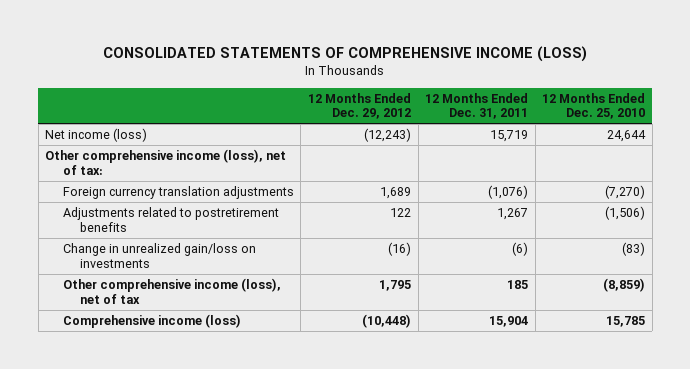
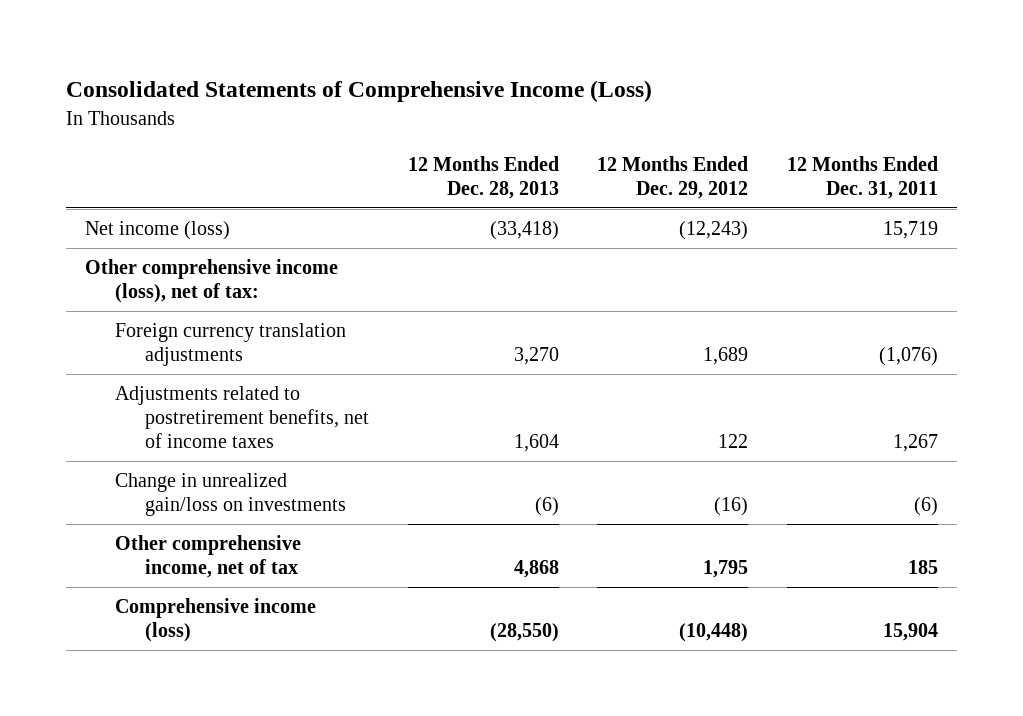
[103,45,588,62] CONSOLIDATED STATEMENTS OF COMPREHENSIVE INCOME (LOSS) -> [66,80,653,103] Consolidated Statements of Comprehensive Income (Loss)
[542,92,646,120] 12 Months Ended Dec. 25, 2010 -> none
none -> [407,155,559,200] 12 Months Ended Dec. 28, 2013
[62,206,279,232] Adjustments related to postretirement benefits -> [115,385,370,449] Adjustments related to postretirement benefits, net of income taxes
[62,277,281,304] Other comprehensive income (loss), net of tax -> [115,534,302,579] Other comprehensive income, net of tax

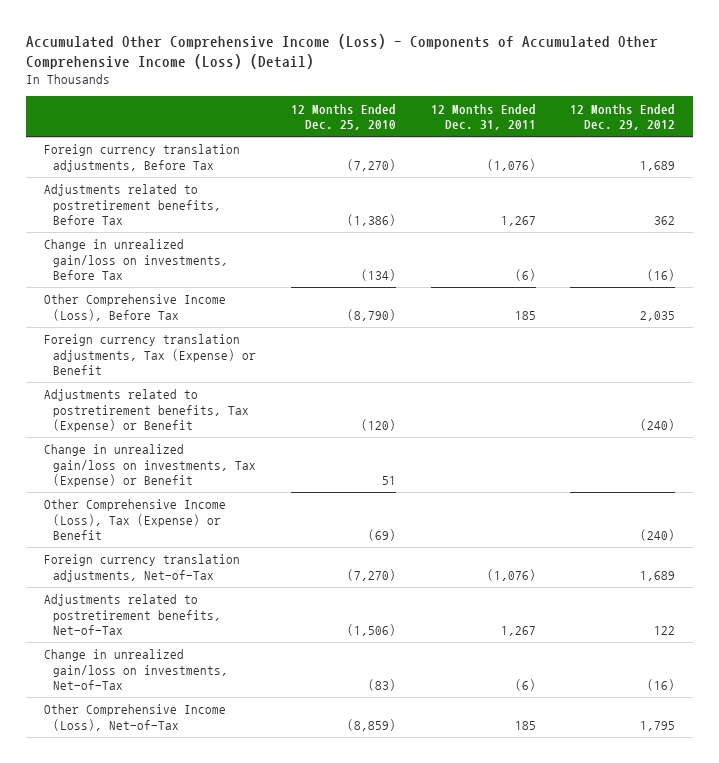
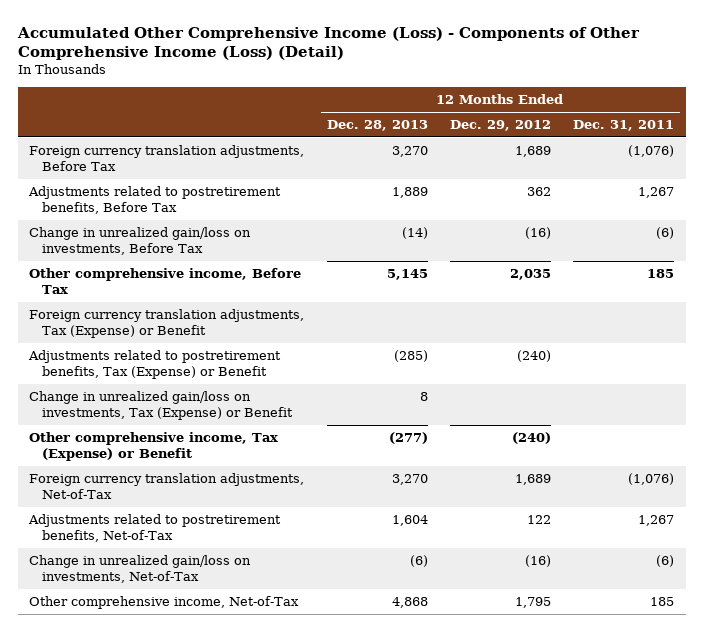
[26,34,659,70] Accumulated Other Comprehensive Income (Loss) - Components of Accumulated Other Comprehensive Income (Loss) (Detail) -> [16,26,640,61] Accumulated Other Comprehensive Income (Loss) - Components of Other Comprehensive Income (Loss) (Detail)
[290,103,396,130] 12 Months Ended Dec. 25, 2010 -> none
none -> [326,120,428,132] Dec. 28, 2013
[43,294,226,321] Other Comprehensive Income (Loss), Before Tax -> [29,268,302,294] Other comprehensive income, Before Tax
[43,499,226,541] Other Comprehensive Income (Loss), Tax (Expense) or Benefit -> [29,432,279,461] Other comprehensive income, Tax (Expense) or Benefit
[43,704,226,731] Other Comprehensive Income (Loss), Net-of-Tax -> [29,596,300,610] Other comprehensive income, Net-of-Tax

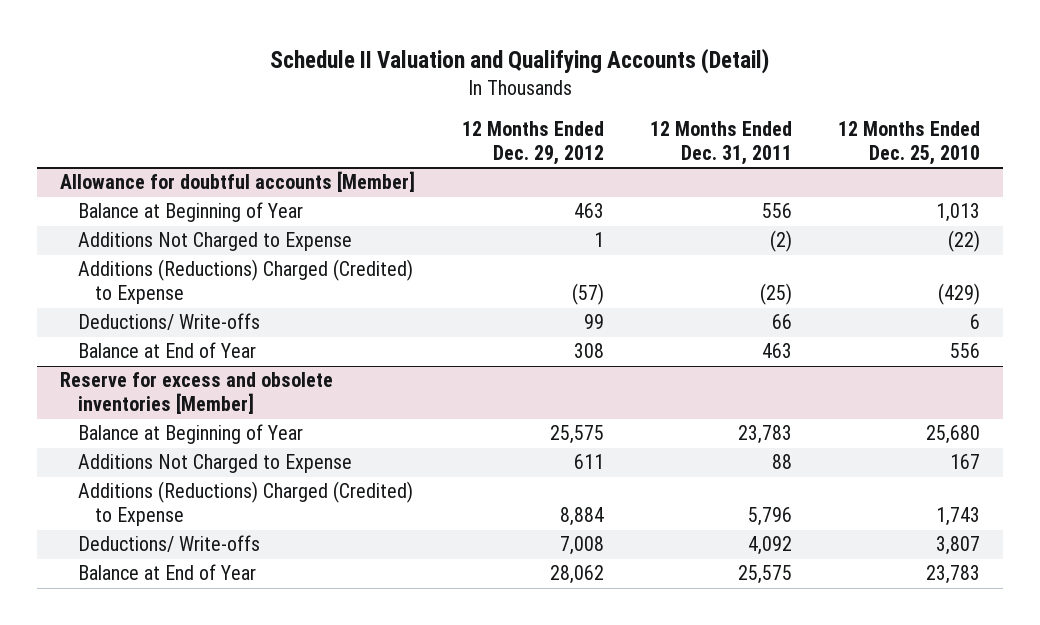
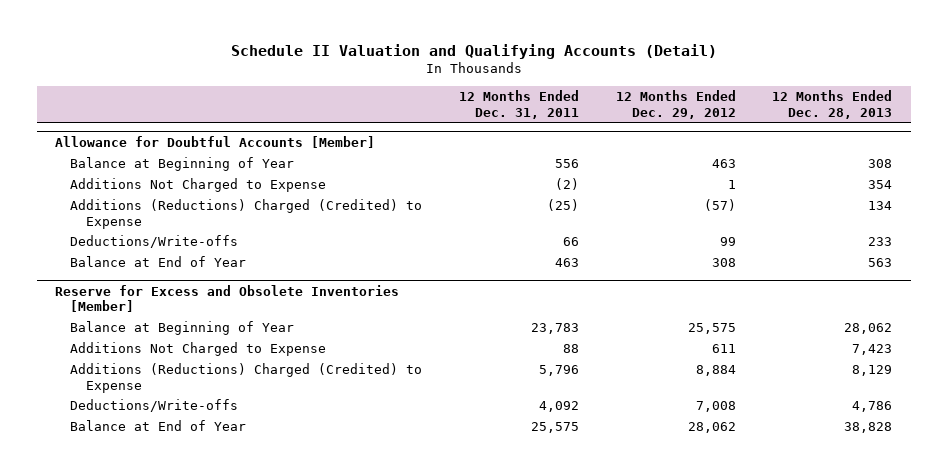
[838,120,981,165] 12 Months Ended Dec. 25, 2010 -> none
none -> [772,90,893,119] 12 Months Ended Dec. 28, 2013
[60,171,416,193] Allowance for doubtful accounts [Member] -> [54,135,375,148] Allowance for Doubtful Accounts [Member]
[77,313,260,331] Deductions/ Write-offs -> [70,235,239,249] Deductions/Write-offs
[60,372,334,415] Reserve for excess and obsolete inventories [Member] -> [54,284,399,313] Reserve for Excess and Obsolete Inventories [Member]
[77,535,260,553] Deductions/ Write-offs -> [70,399,239,413] Deductions/Write-offs

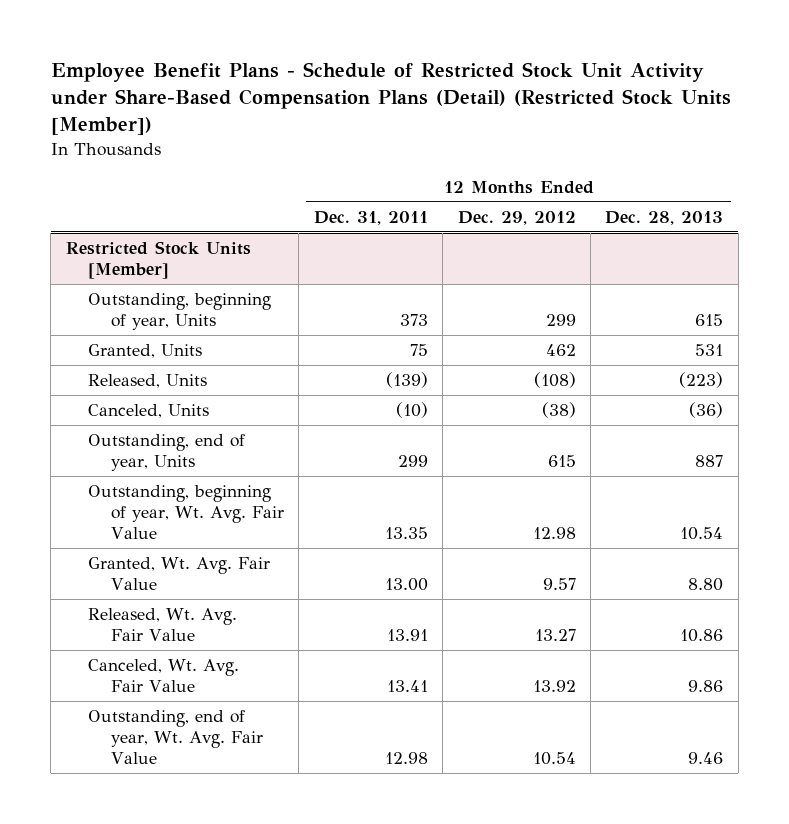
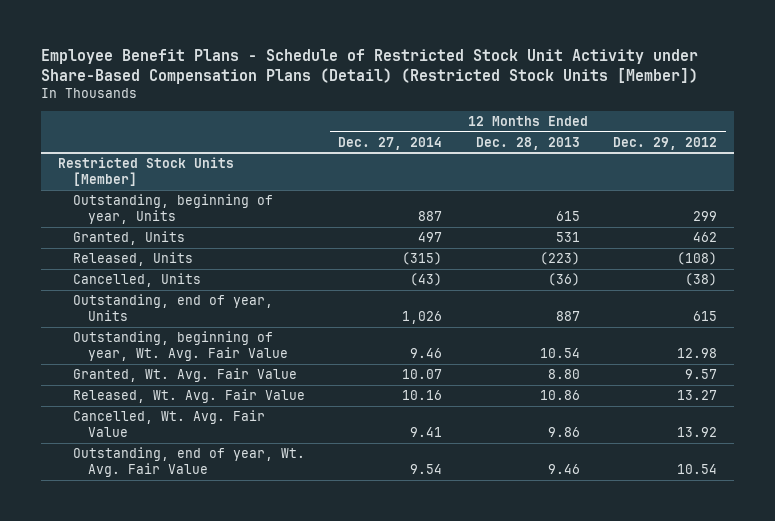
[313,210,428,225] Dec. 31, 2011 -> none
none -> [338,136,443,150] Dec. 27, 2014
[88,403,210,418] Canceled, Units -> [72,273,201,288] Cancelled, Units
[88,658,240,692] Canceled, Wt. Avg. Fair Value -> [72,410,265,437] Cancelled, Wt. Avg. Fair Value

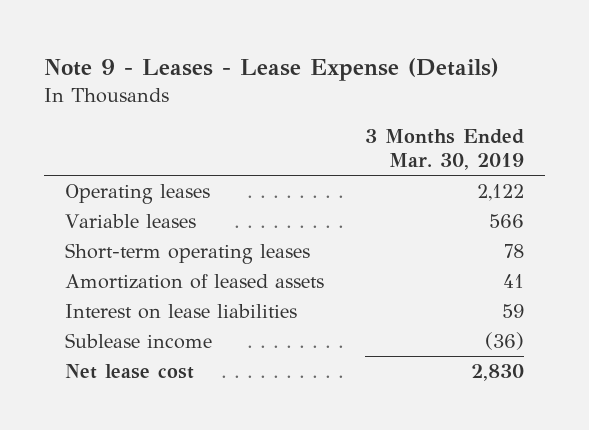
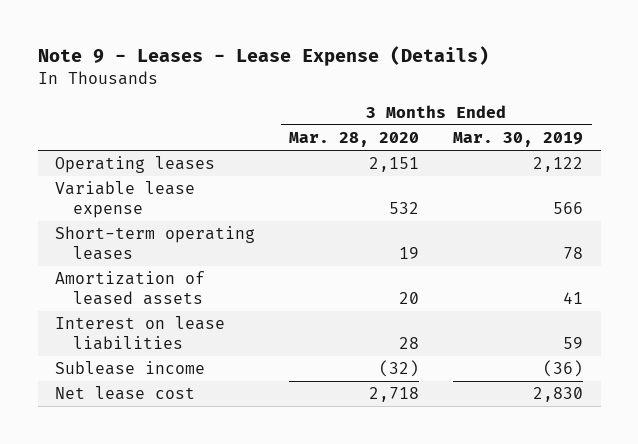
none -> [289,132,420,148] Mar. 28, 2020
[64,213,196,228] Variable leases -> [54,181,195,219] Variable lease expense

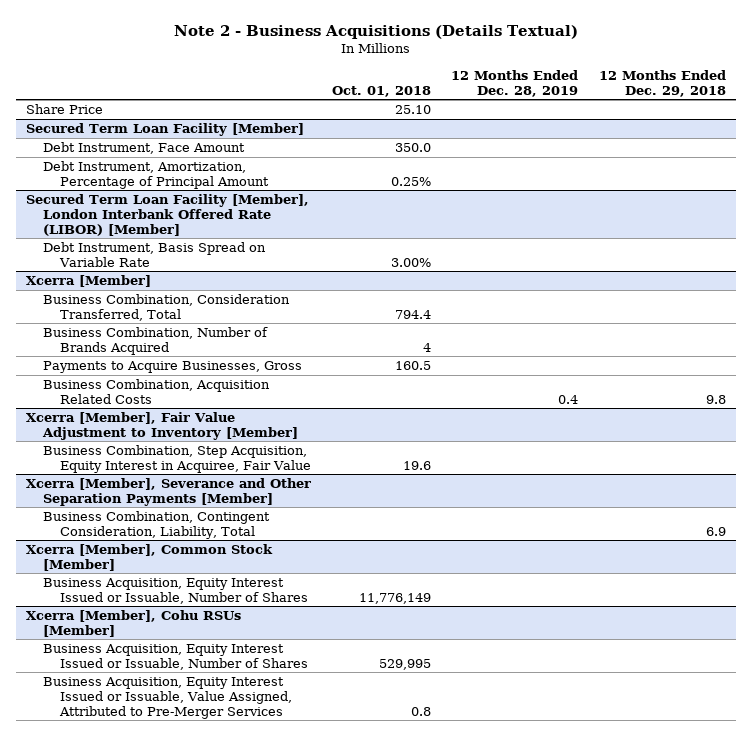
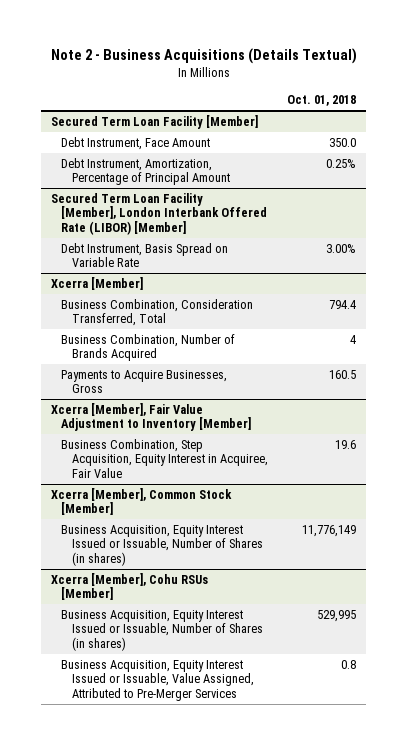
[451,69,579,97] 12 Months Ended Dec. 28, 2019 -> none
[599,69,727,97] 12 Months Ended Dec. 29, 2018 -> none
[25,104,103,115] Share Price -> none
[42,379,270,404] Business Combination, Acquisition Related Costs -> none
[25,478,311,506] Xcerra [Member], Severance and Other Separation Payments [Member] -> none
[42,511,270,539] Business Combination, Contingent Consideration, Liability, Total -> none
[42,578,308,604] Business Acquisition, Equity Interest Issued or Issuable, Number of Shares -> [61,524,264,566] Business Acquisition, Equity Interest Issued or Issuable, Number of Shares (in shares)
[42,644,308,670] Business Acquisition, Equity Interest Issued or Issuable, Number of Shares -> [61,609,264,651] Business Acquisition, Equity Interest Issued or Issuable, Number of Shares (in shares)

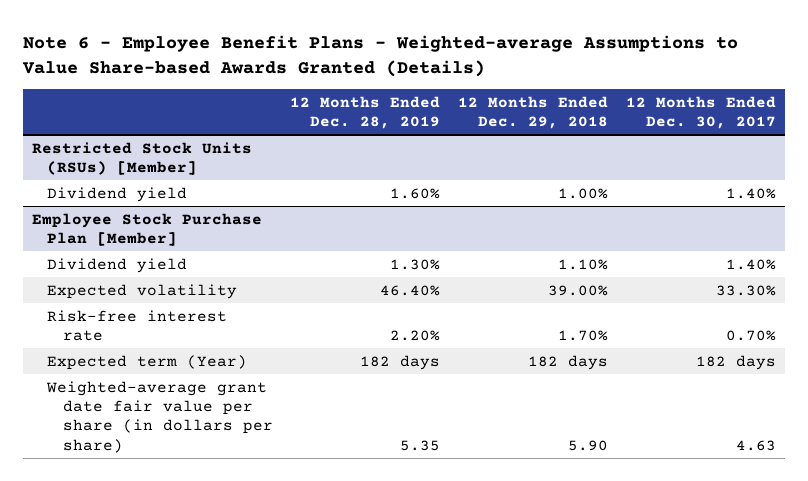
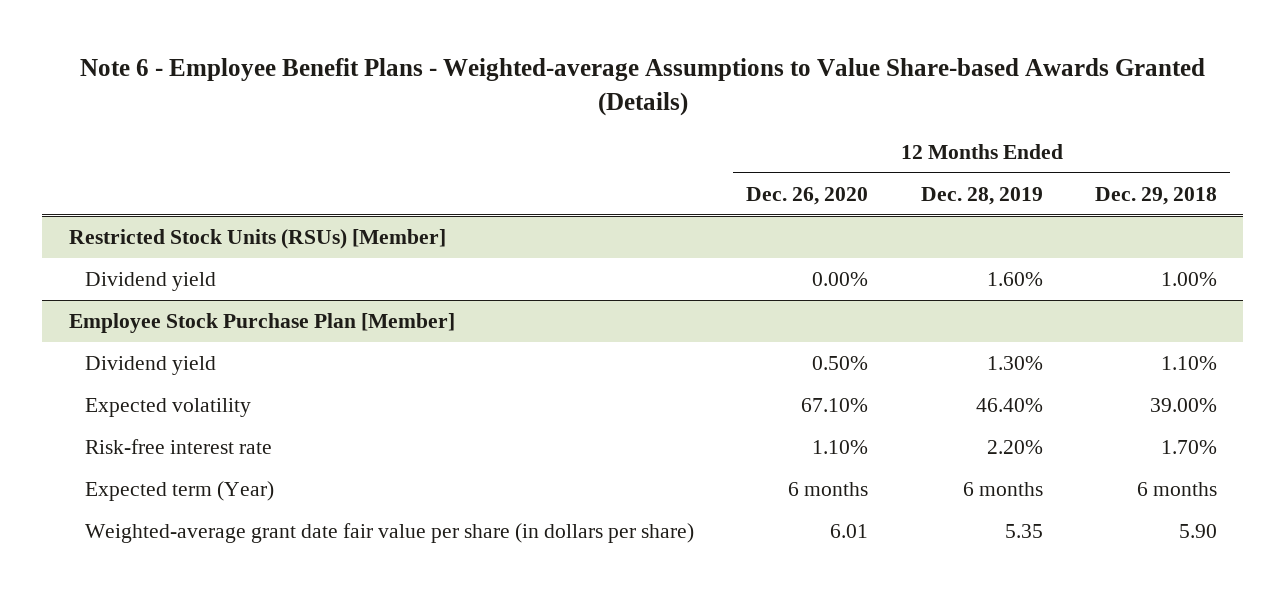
[625,95,776,130] 12 Months Ended Dec. 30, 2017 -> none
none -> [746,186,869,205] Dec. 26, 2020
[360,354,441,370] 182 days -> [962,481,1043,496] 6 months
[528,354,609,370] 182 days -> [1137,481,1218,496] 6 months

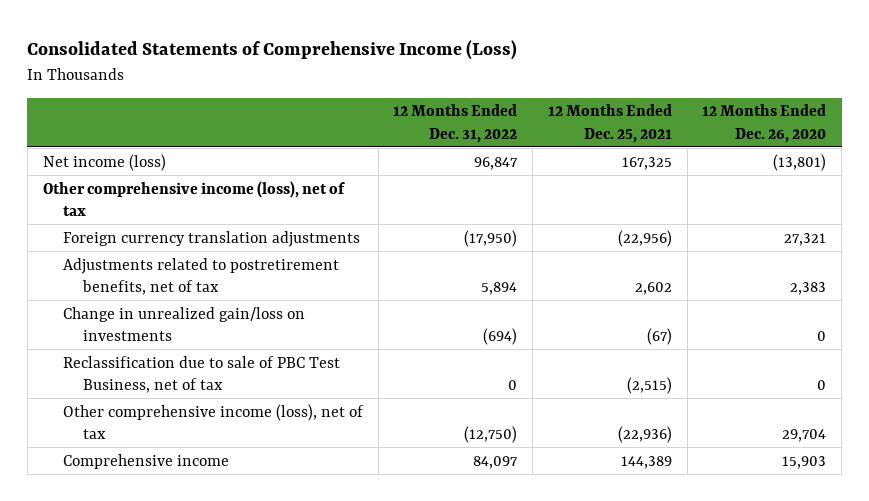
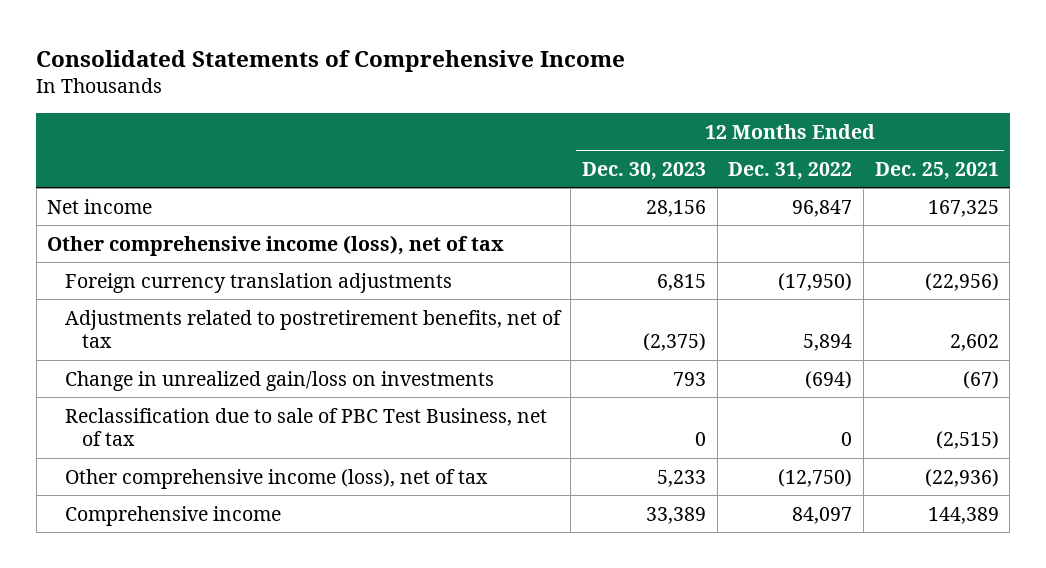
[27,40,518,61] Consolidated Statements of Comprehensive Income (Loss) -> [36,49,626,72] Consolidated Statements of Comprehensive Income
[702,104,827,143] 12 Months Ended Dec. 26, 2020 -> none
none -> [582,161,707,180] Dec. 30, 2023
[42,153,166,171] Net income (loss) -> [47,198,153,214] Net income

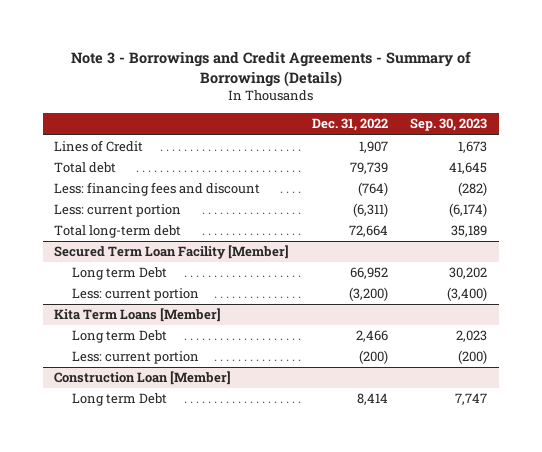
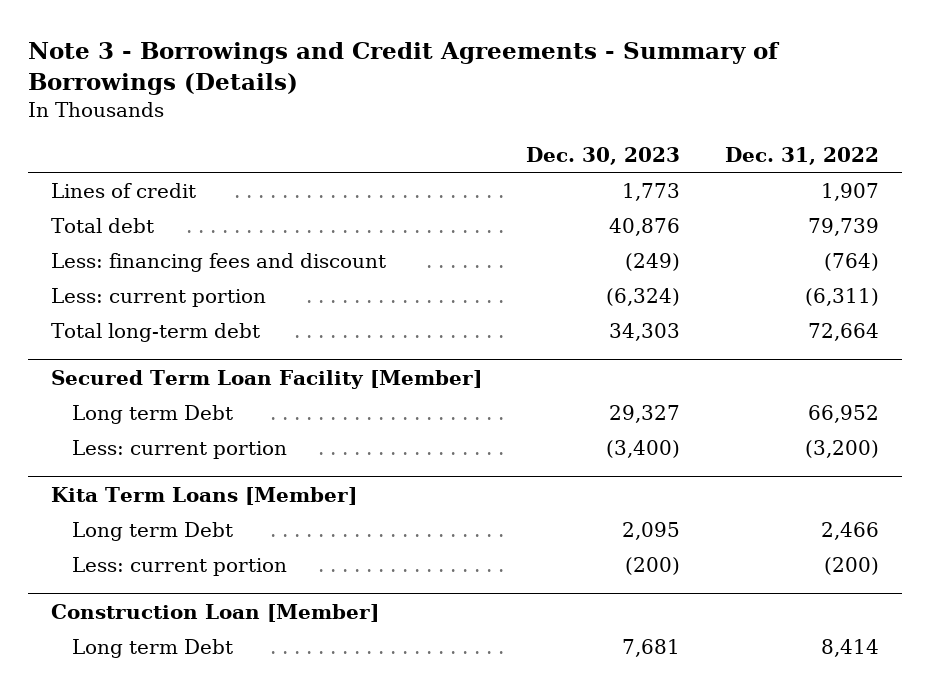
[410,118,488,132] Sep. 30, 2023 -> none
none -> [526,146,681,165] Dec. 30, 2023
[54,140,144,153] Lines of Credit -> [50,182,196,198] Lines of credit

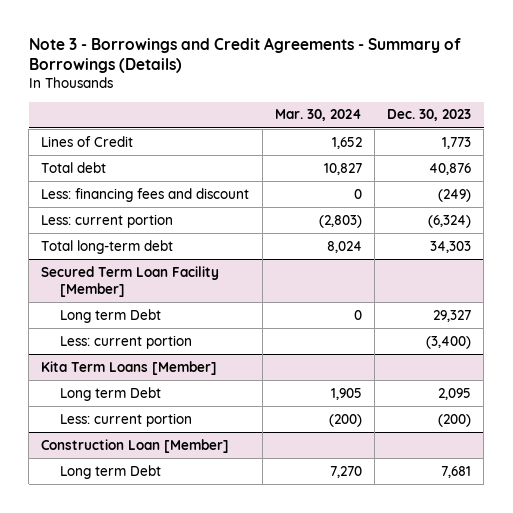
[725,146,880,165] Dec. 31, 2022 -> none
none -> [274,109,362,122] Mar. 30, 2024
[50,182,196,198] Lines of credit -> [41,135,134,147] Lines of Credit

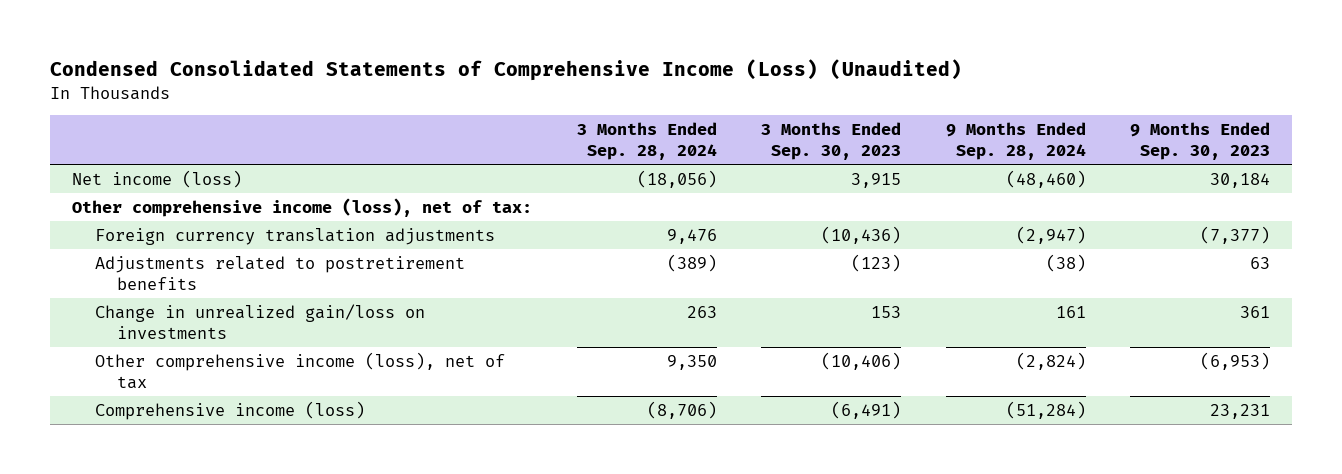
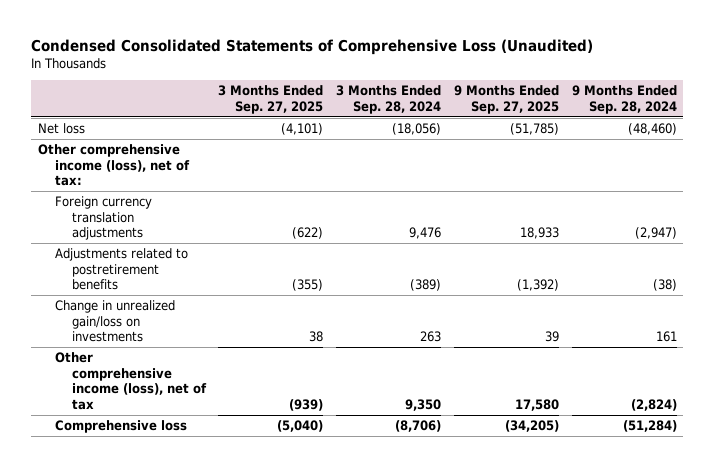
[50,59,963,82] Condensed Consolidated Statements of Comprehensive Income (Loss) (Unaudited) -> [31,38,594,55] Condensed Consolidated Statements of Comprehensive Loss (Unaudited)
[761,121,902,161] 3 Months Ended Sep. 30, 2023 -> none
[1129,121,1270,161] 9 Months Ended Sep. 30, 2023 -> none
none -> [218,85,324,114] 3 Months Ended Sep. 27, 2025
none -> [454,85,560,114] 9 Months Ended Sep. 27, 2025
[72,169,243,188] Net income (loss) -> [37,122,85,134] Net loss
[94,400,365,420] Comprehensive income (loss) -> [54,419,187,433] Comprehensive loss

